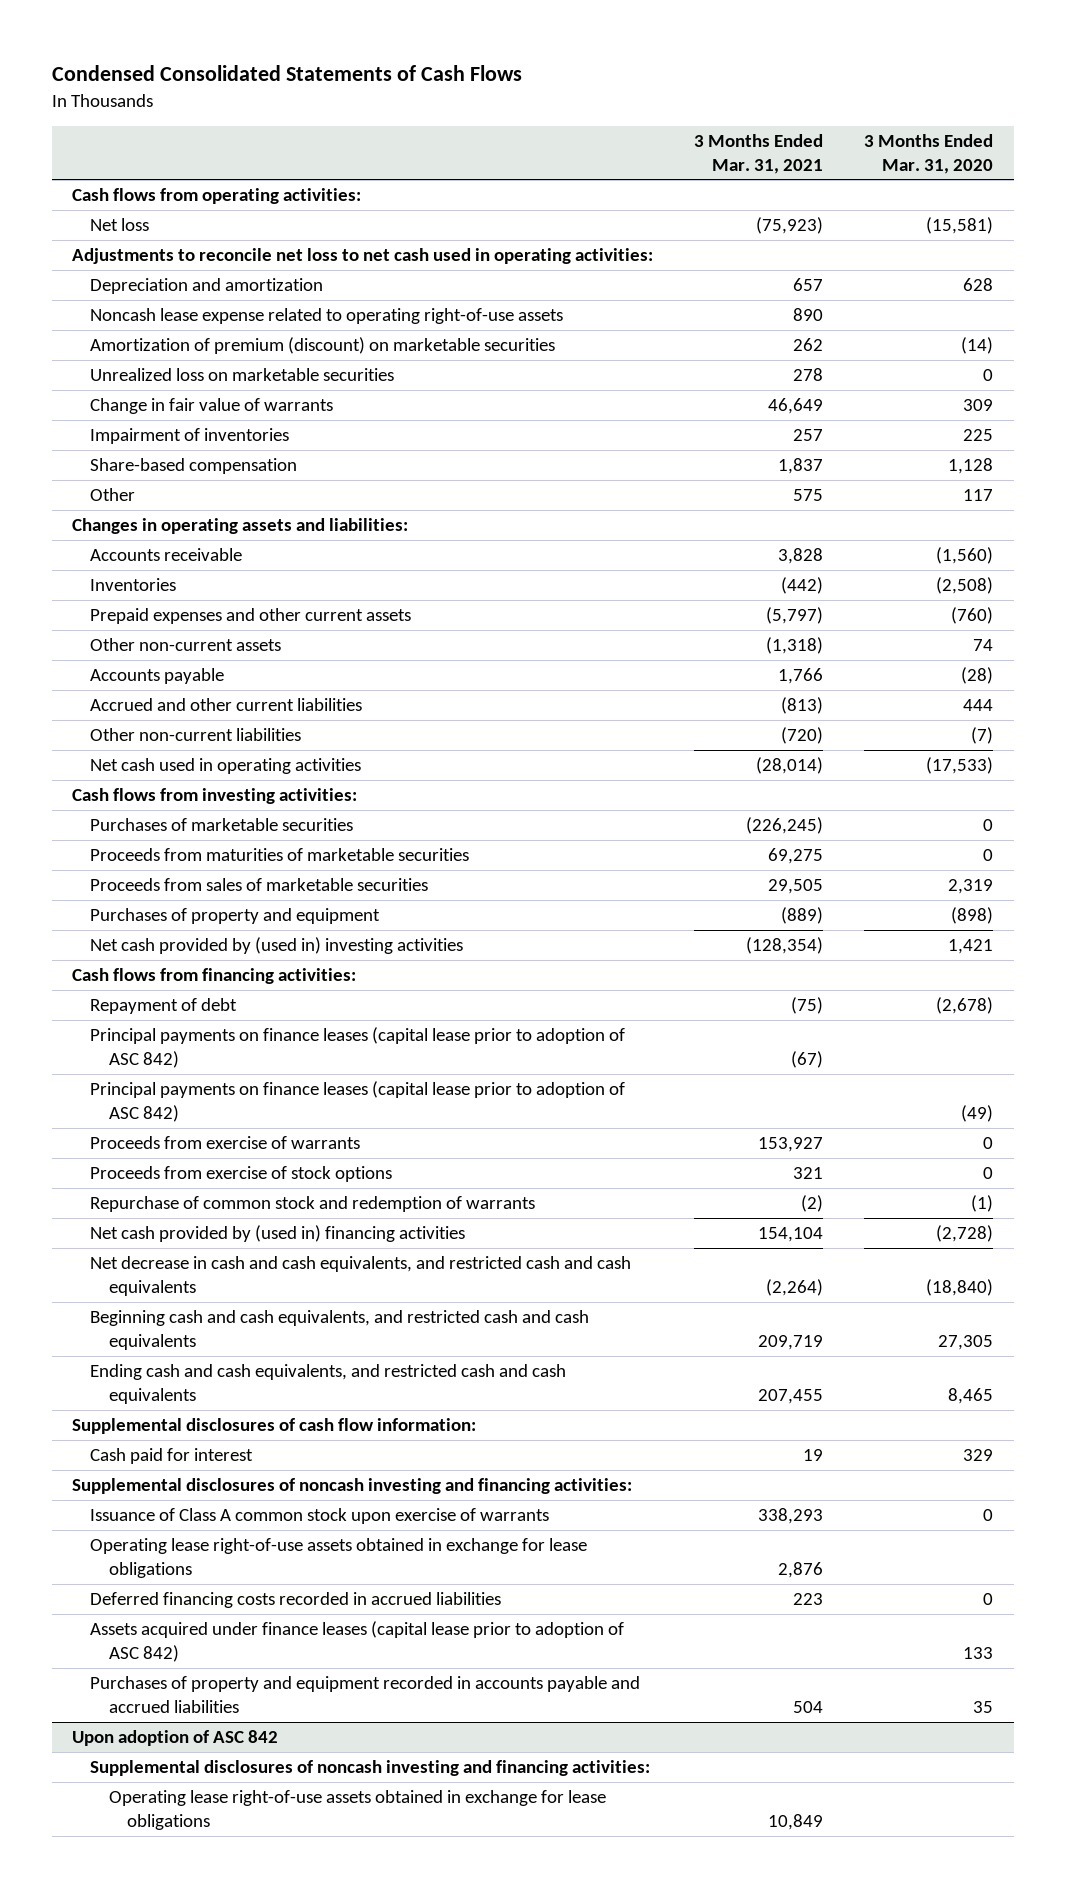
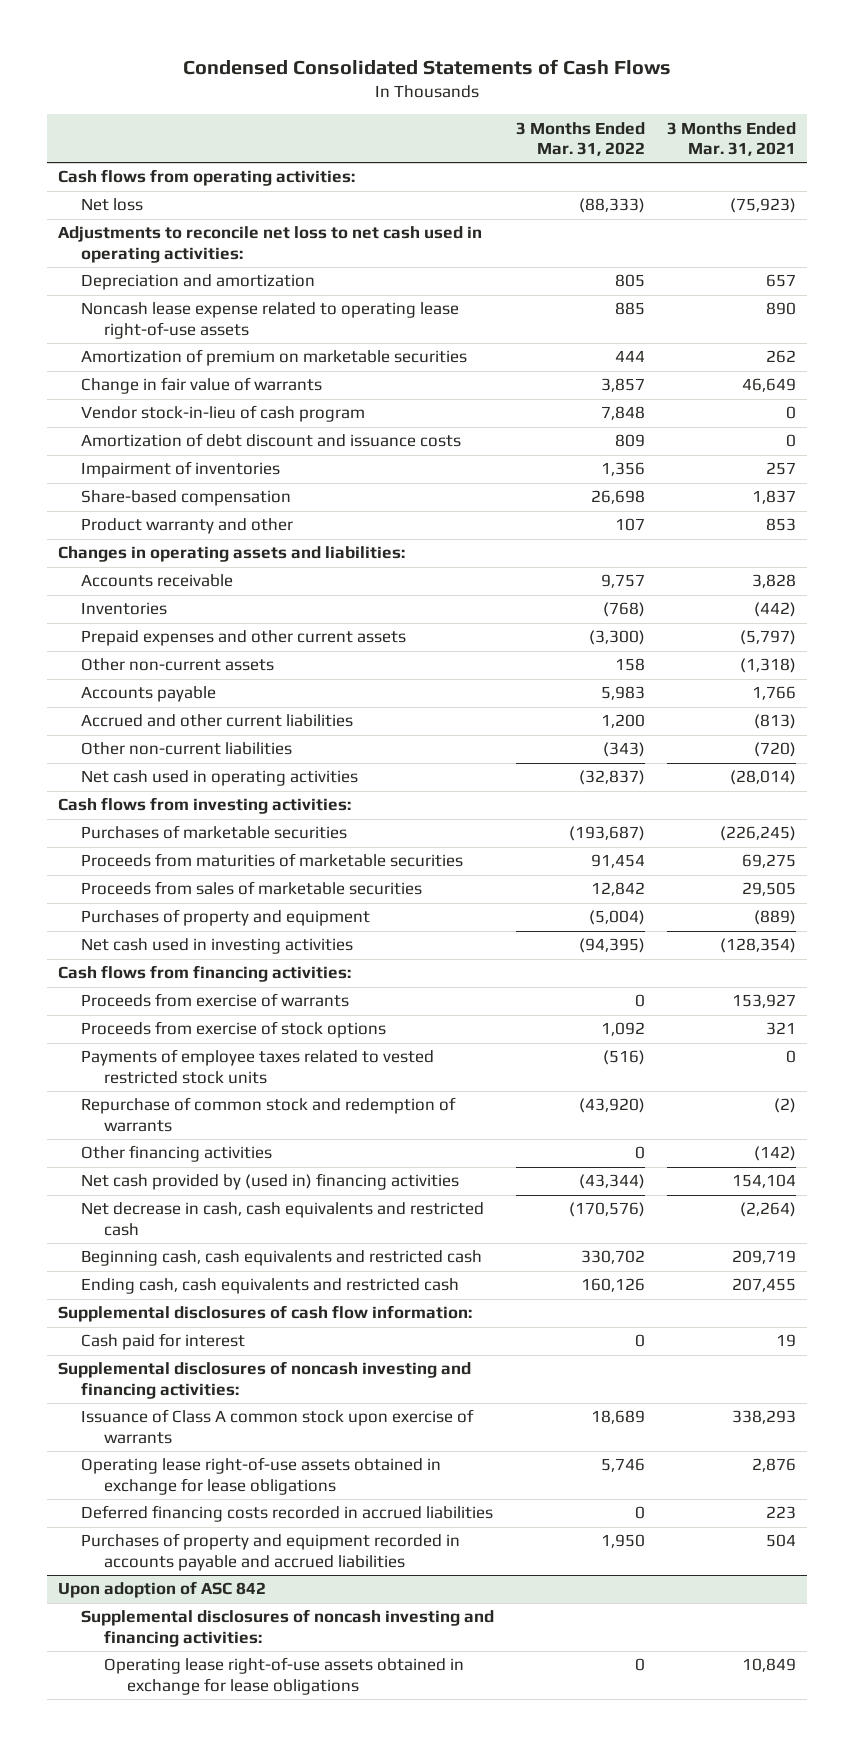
[864,133,994,174] 3 Months Ended Mar. 31, 2020 -> none
none -> [516,121,646,157] 3 Months Ended Mar. 31, 2022
[90,368,395,382] Unrealized loss on marketable securities -> none
[90,308,564,325] Noncash lease expense related to operating right-of-use assets -> [81,302,460,339] Noncash lease expense related to operating lease right-of-use assets
[90,337,556,355] Amortization of premium (discount) on marketable securities -> [81,349,468,367] Amortization of premium on marketable securities
none -> [81,405,366,423] Vendor stock-in-lieu of cash program
none -> [81,433,462,448] Amortization of debt discount and issuance costs
[90,488,136,502] Other -> none
none -> [81,518,294,535] Product warranty and other
[90,937,464,955] Net cash provided by (used in) investing activities -> [81,938,354,955] Net cash used in investing activities
[90,998,238,1015] Repayment of debt -> none
[90,1027,626,1068] Principal payments on finance leases (capital lease prior to adoption of ASC 842) -> none
[90,1081,626,1122] Principal payments on finance leases (capital lease prior to adoption of ASC 842) -> none
none -> [81,1049,435,1084] Payments of employee taxes related to vested restricted stock units
none -> [81,1145,273,1163] Other financing activities
[90,1256,632,1296] Net decrease in cash and cash equivalents, and restricted cash and cash equivalents -> [81,1202,485,1236] Net decrease in cash, cash equivalents and restricted cash
[90,1310,590,1350] Beginning cash and cash equivalents, and restricted cash and cash equivalents -> [81,1250,483,1267] Beginning cash, cash equivalents and restricted cash
[90,1364,567,1404] Ending cash and cash equivalents, and restricted cash and cash equivalents -> [81,1278,460,1295] Ending cash, cash equivalents and restricted cash
[90,1621,625,1662] Assets acquired under finance leases (capital lease prior to adoption of ASC 842) -> none

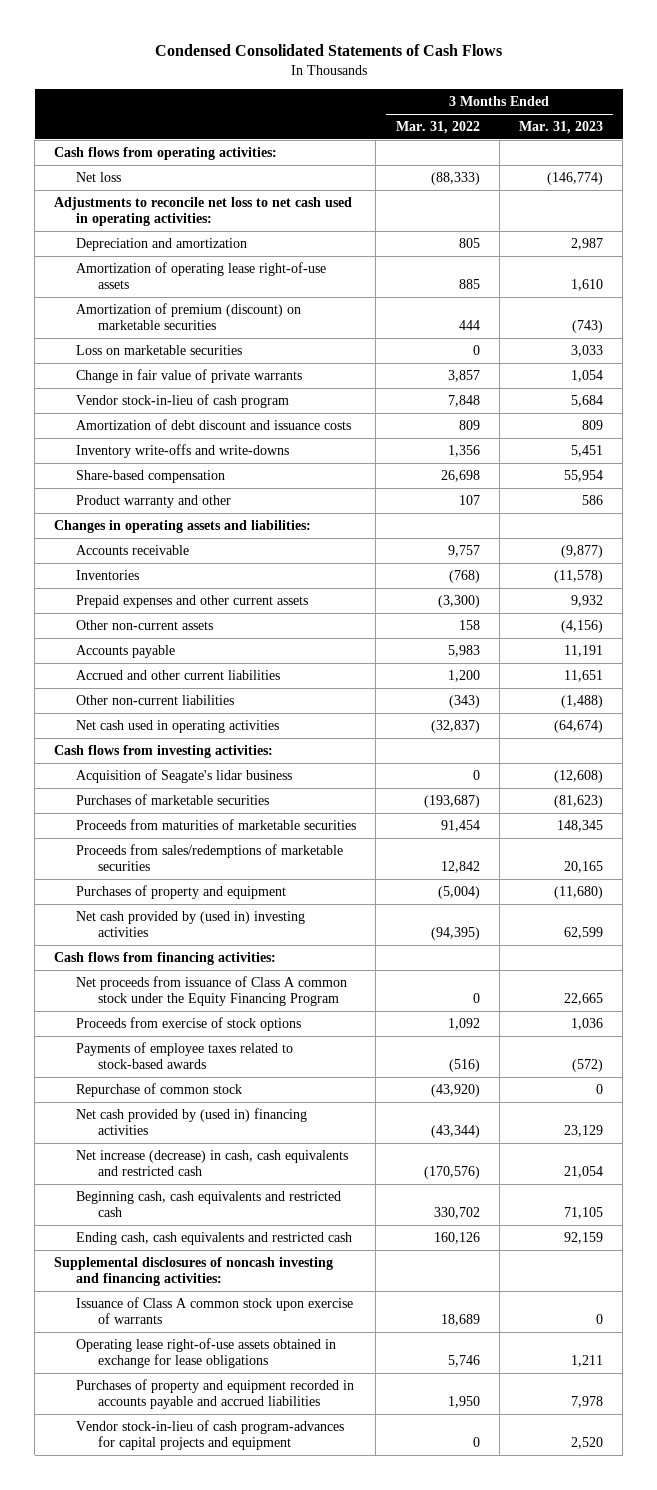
[666,121,796,157] 3 Months Ended Mar. 31, 2021 -> none
none -> [518,120,603,134] Mar. 31, 2023
[81,302,460,339] Noncash lease expense related to operating lease right-of-use assets -> [76,261,327,290] Amortization of operating lease right-of-use assets
[81,349,468,367] Amortization of premium on marketable securities -> [76,302,302,331] Amortization of premium (discount) on marketable securities
none -> [76,344,243,355] Loss on marketable securities
[81,377,323,395] Change in fair value of warrants -> [76,368,303,383] Change in fair value of private warrants
[81,461,281,479] Impairment of inventories -> [76,443,290,458] Inventory write-offs and write-downs
none -> [76,768,293,783] Acquisition of Seagate's lidar business
[81,881,423,896] Proceeds from sales of marketable securities -> [76,843,344,872] Proceeds from sales/redemptions of marketable securities
[81,938,354,955] Net cash used in investing activities -> [76,910,306,938] Net cash provided by (used in) investing activities
[81,993,350,1008] Proceeds from exercise of warrants -> none
none -> [76,975,348,1007] Net proceeds from issuance of Class A common stock under the Equity Financing Program
[81,1145,273,1163] Other financing activities -> none
[81,1049,435,1084] Payments of employee taxes related to vested restricted stock units -> [76,1041,294,1070] Payments of employee taxes related to stock-based awards
[81,1097,457,1132] Repurchase of common stock and redemption of warrants -> [76,1082,243,1097] Repurchase of common stock
[81,1202,485,1236] Net decrease in cash, cash equivalents and restricted cash -> [76,1149,349,1177] Net increase (decrease) in cash, cash equivalents and restricted cash
[58,1305,473,1323] Supplemental disclosures of cash flow information: -> none
[81,1333,246,1351] Cash paid for interest -> none
[81,1505,494,1523] Deferred financing costs recorded in accrued liabilities -> none
[58,1581,267,1599] Upon adoption of ASC 842 -> none
[81,1609,495,1647] Supplemental disclosures of noncash investing and financing activities: -> none
[104,1657,465,1695] Operating lease right-of-use assets obtained in exchange for lease obligations -> none
none -> [76,1419,345,1451] Vendor stock-in-lieu of cash program-advances for capital projects and equipment

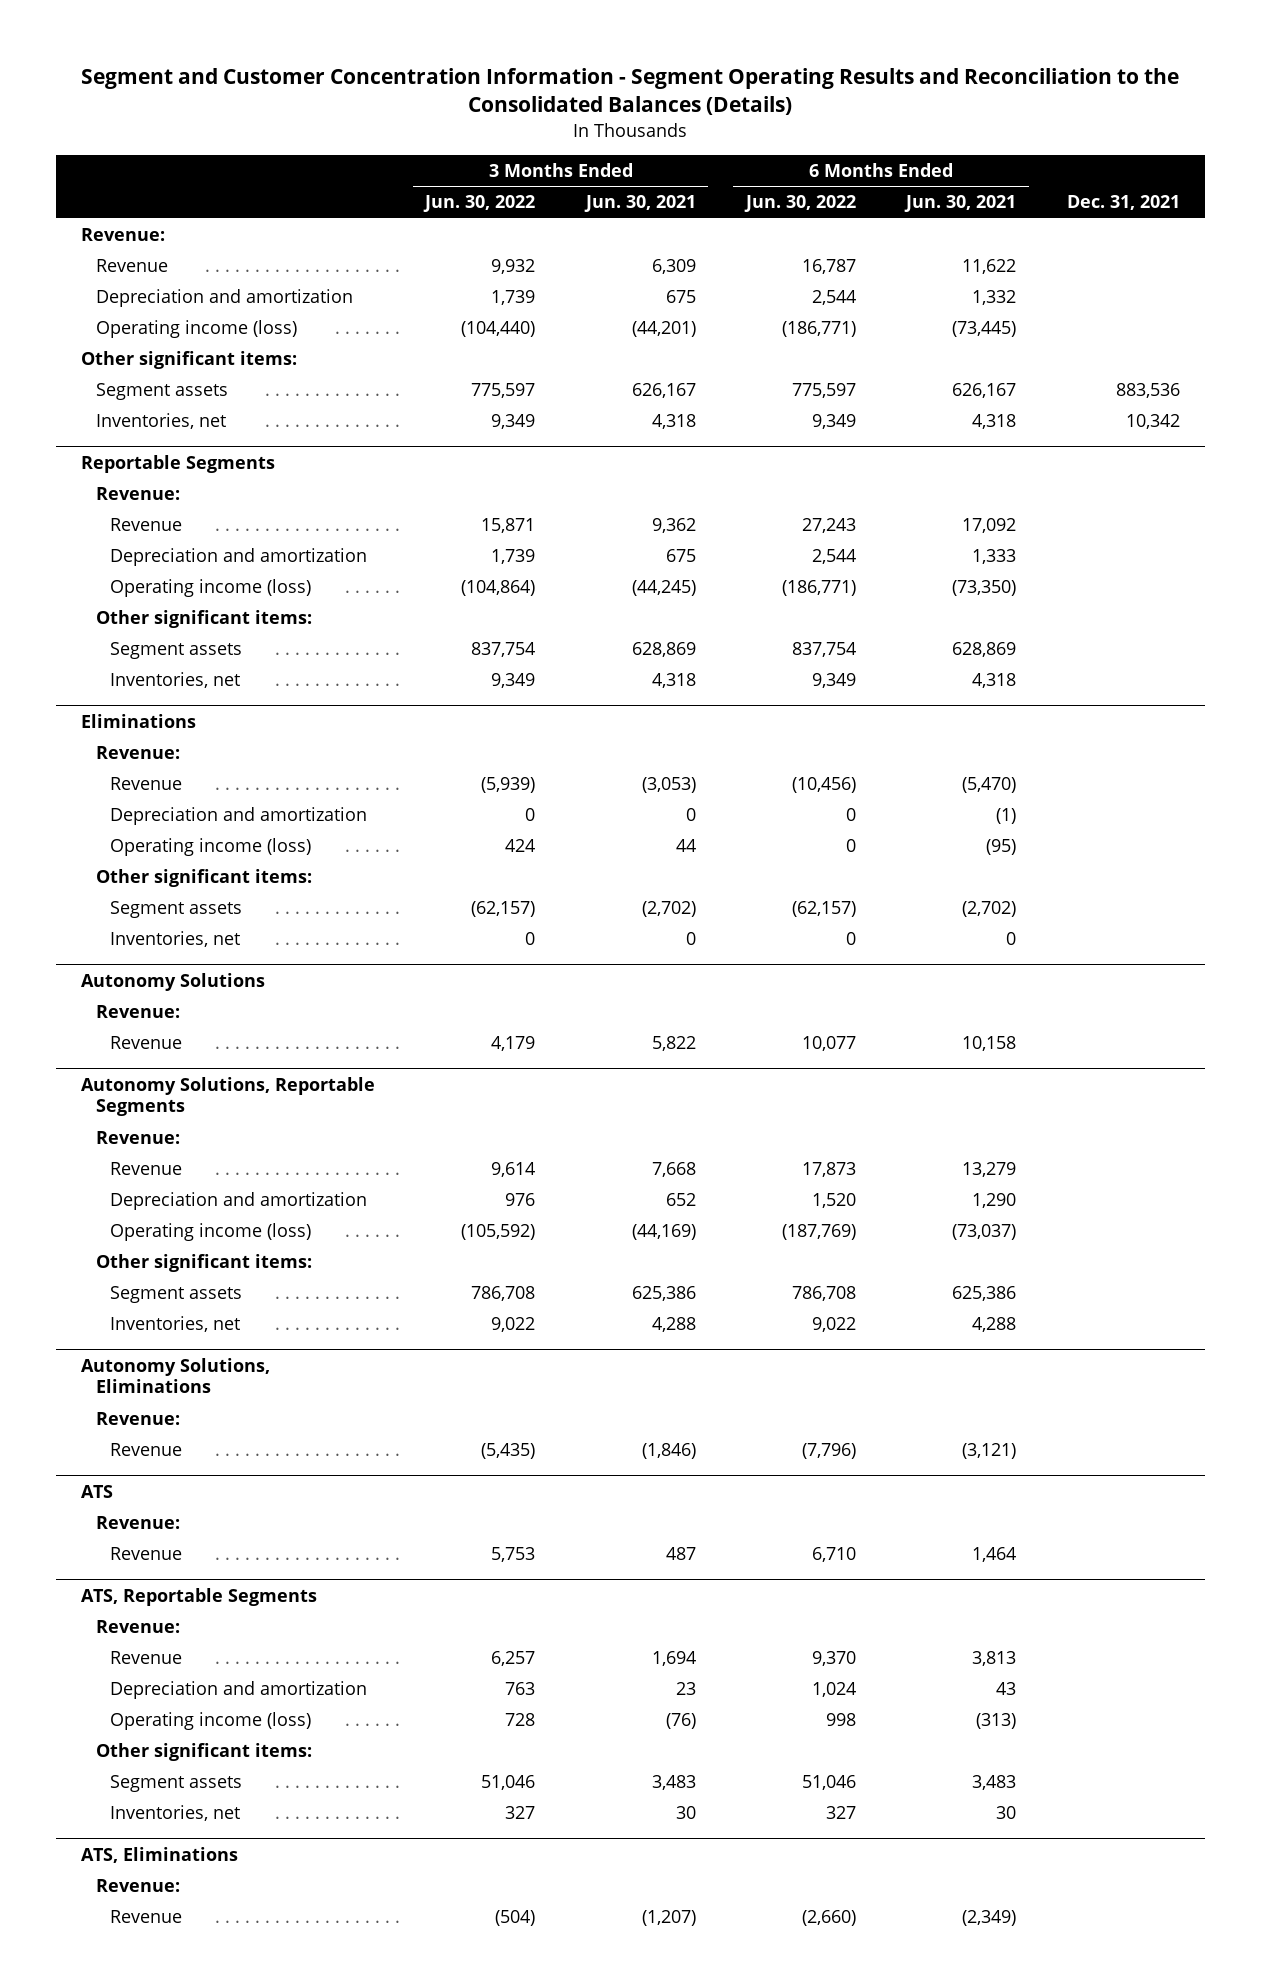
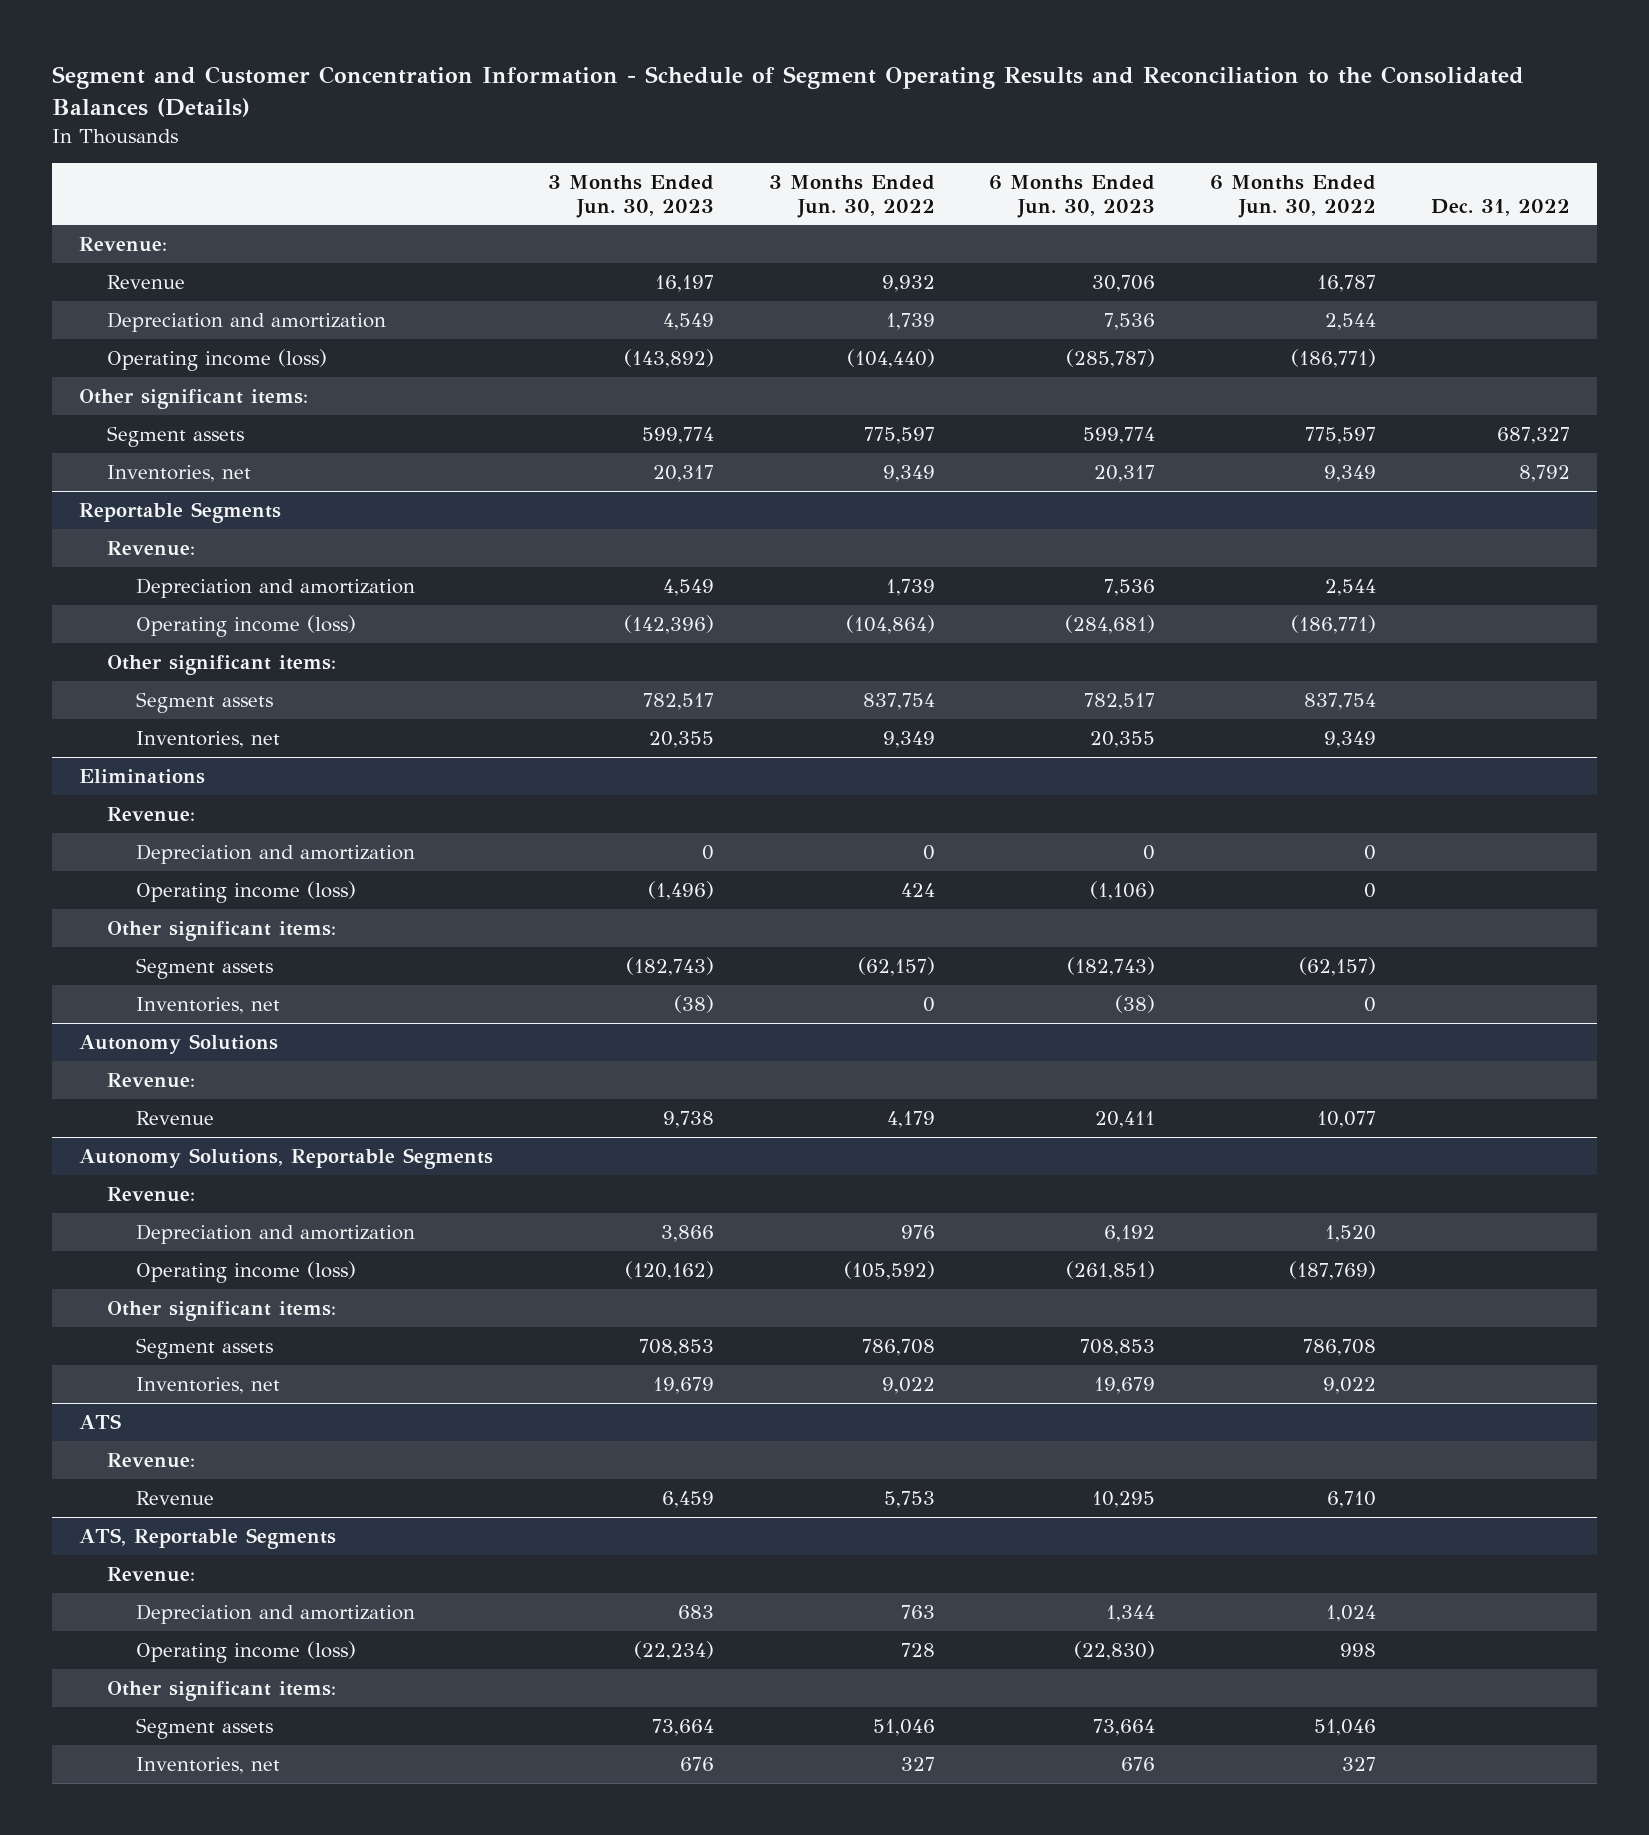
[81,68,1180,116] Segment and Customer Concentration Information - Segment Operating Results and Reconciliation to the Consolidated Balances (Details) -> [51,66,1524,118] Segment and Customer Concentration Information - Schedule of Segment Operating Results and Reconciliation to the Consolidated Balances (Details)
[583,195,696,213] Jun. 30, 2021 -> none
[904,195,1017,213] Jun. 30, 2021 -> none
[1066,195,1180,211] Dec. 31, 2021 -> none
none -> [547,174,714,218] 3 Months Ended Jun. 30, 2023
none -> [989,174,1156,218] 6 Months Ended Jun. 30, 2023
none -> [1431,198,1571,216] Dec. 31, 2022
[110,518,183,532] Revenue -> none
[110,777,183,791] Revenue -> none
[110,1162,183,1176] Revenue -> none
[81,1357,271,1394] Autonomy Solutions, Eliminations -> none
[95,1412,180,1426] Revenue: -> none
[110,1443,183,1457] Revenue -> none
[110,1651,183,1665] Revenue -> none
[81,1846,239,1863] ATS, Eliminations -> none
[95,1879,180,1893] Revenue: -> none
[110,1910,183,1924] Revenue -> none

